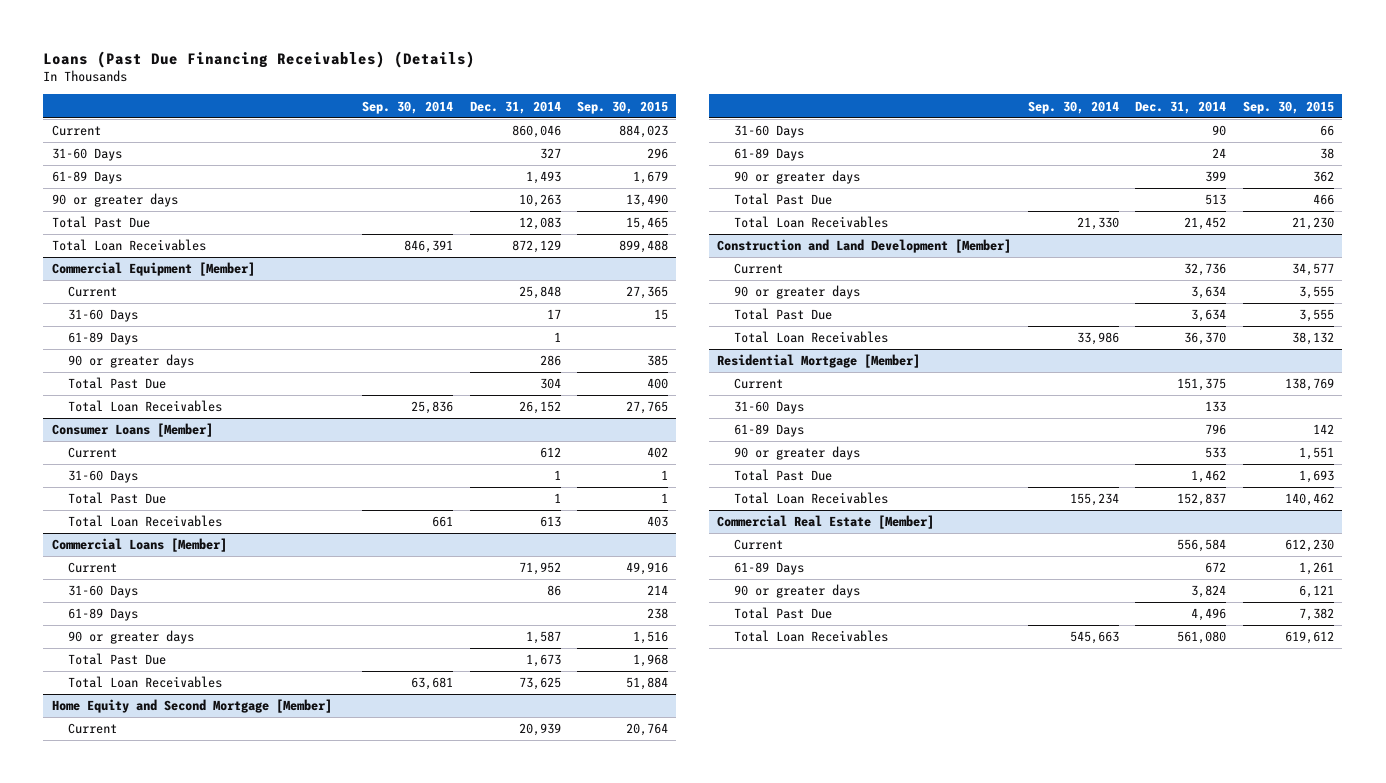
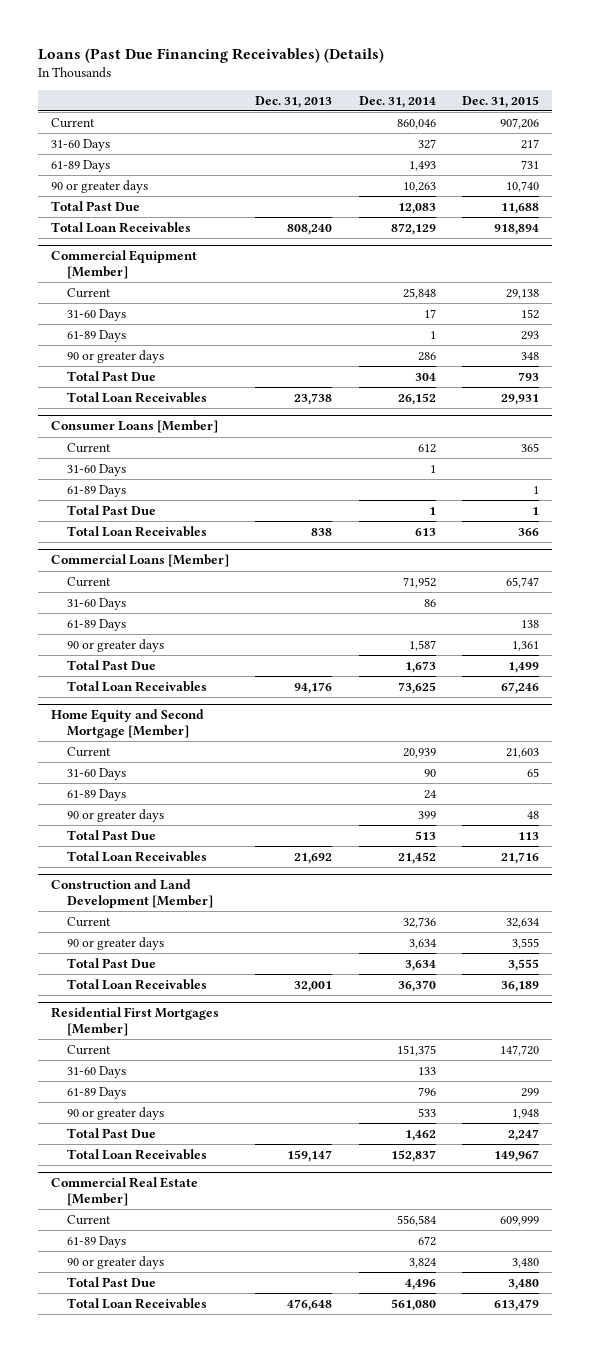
[362,100,454,114] Sep. 30, 2014 -> none
[577,100,669,114] Sep. 30, 2015 -> none
none -> [255,95,333,108] Dec. 31, 2013
none -> [461,95,539,108] Dec. 31, 2015
none -> [66,484,126,497] 61-89 Days
[717,354,921,369] Residential Mortgage [Member] -> [51,1007,220,1036] Residential First Mortgages [Member]

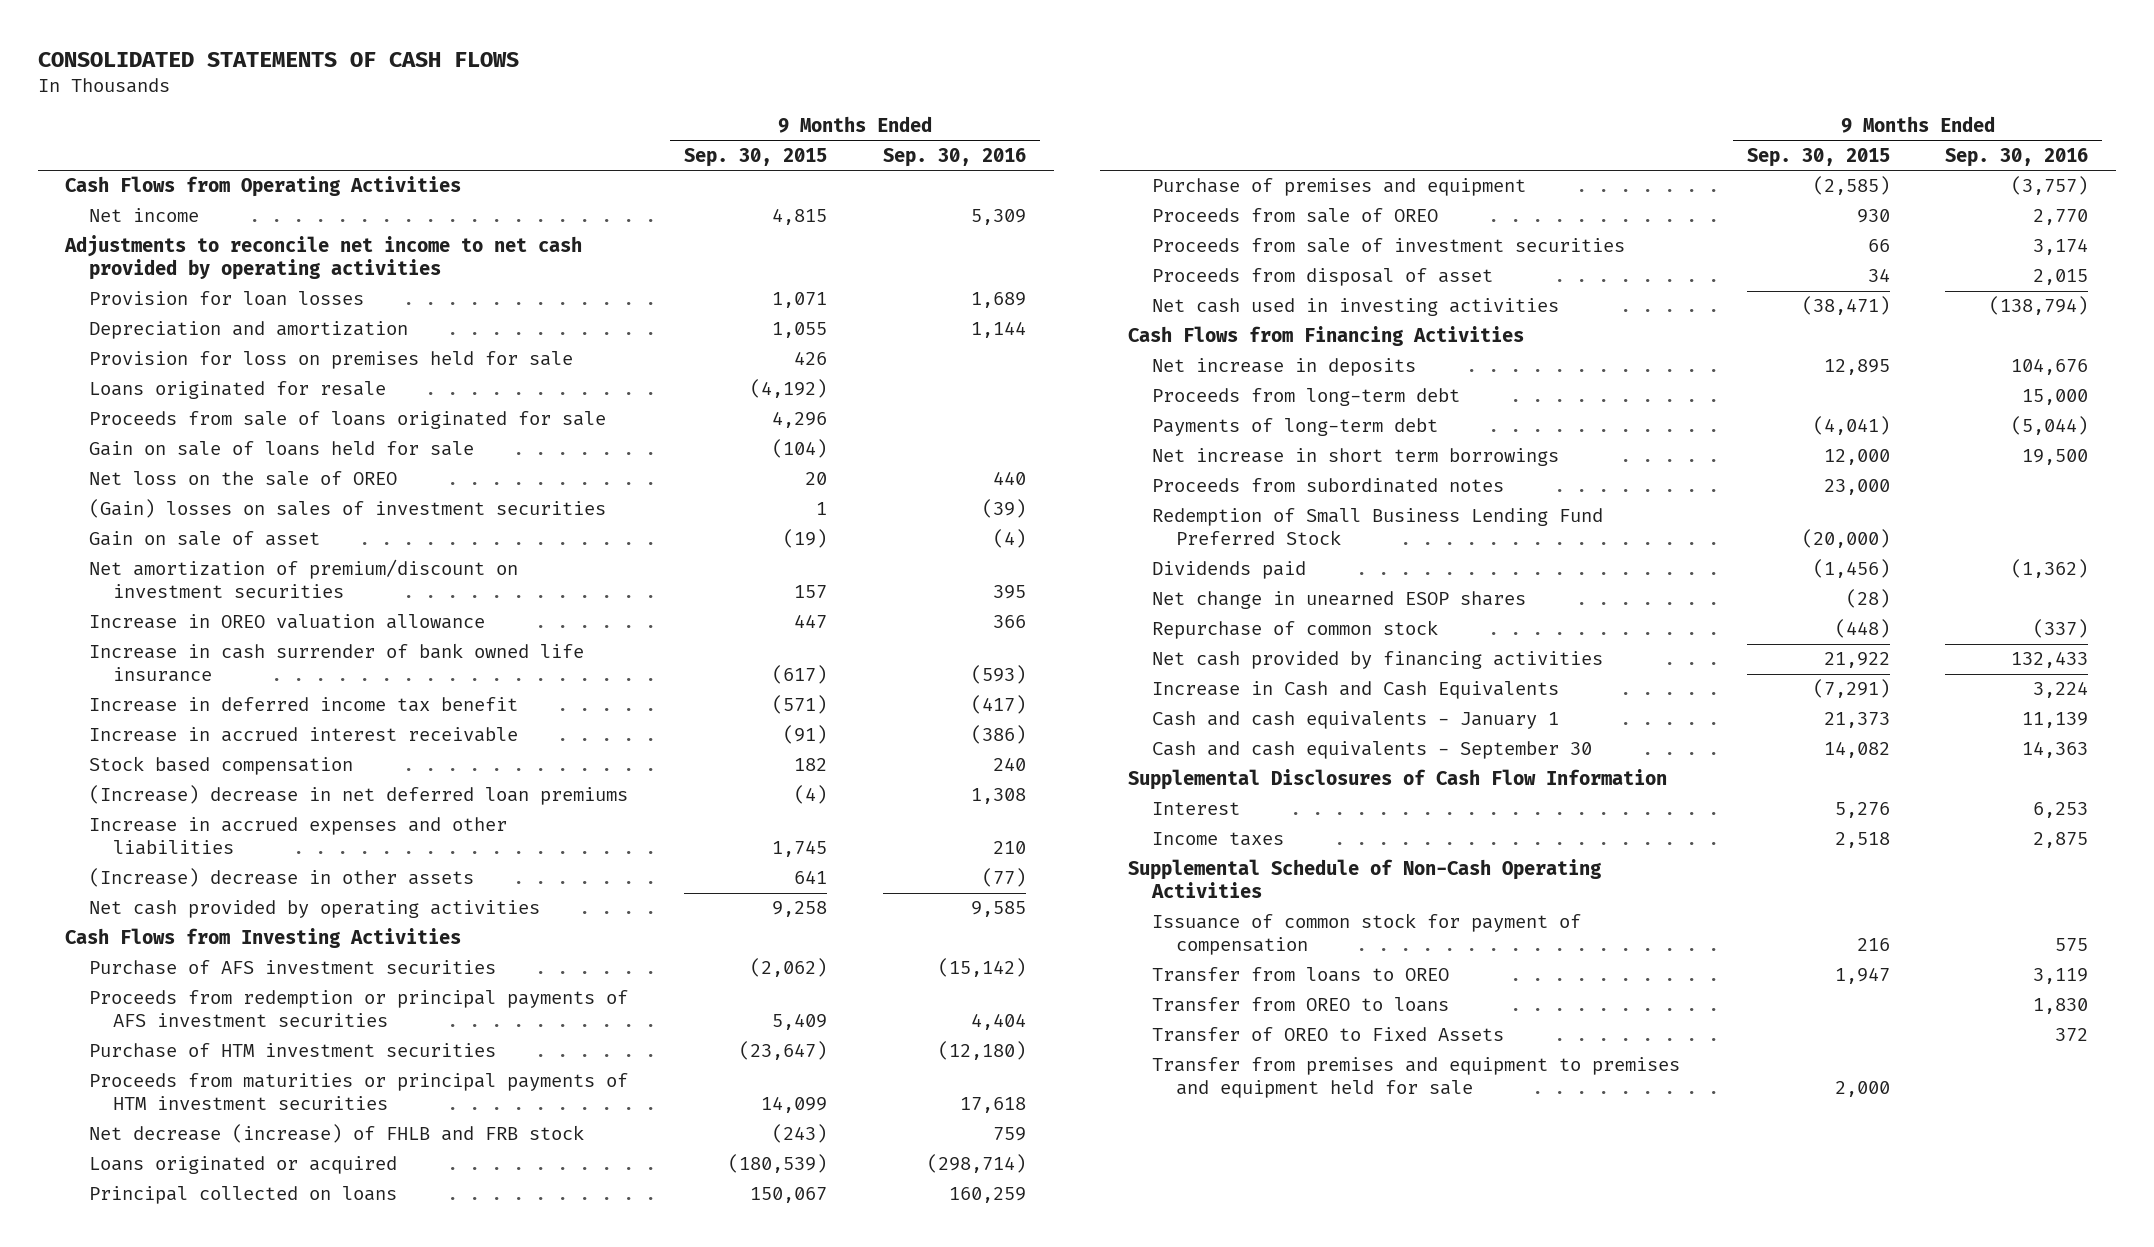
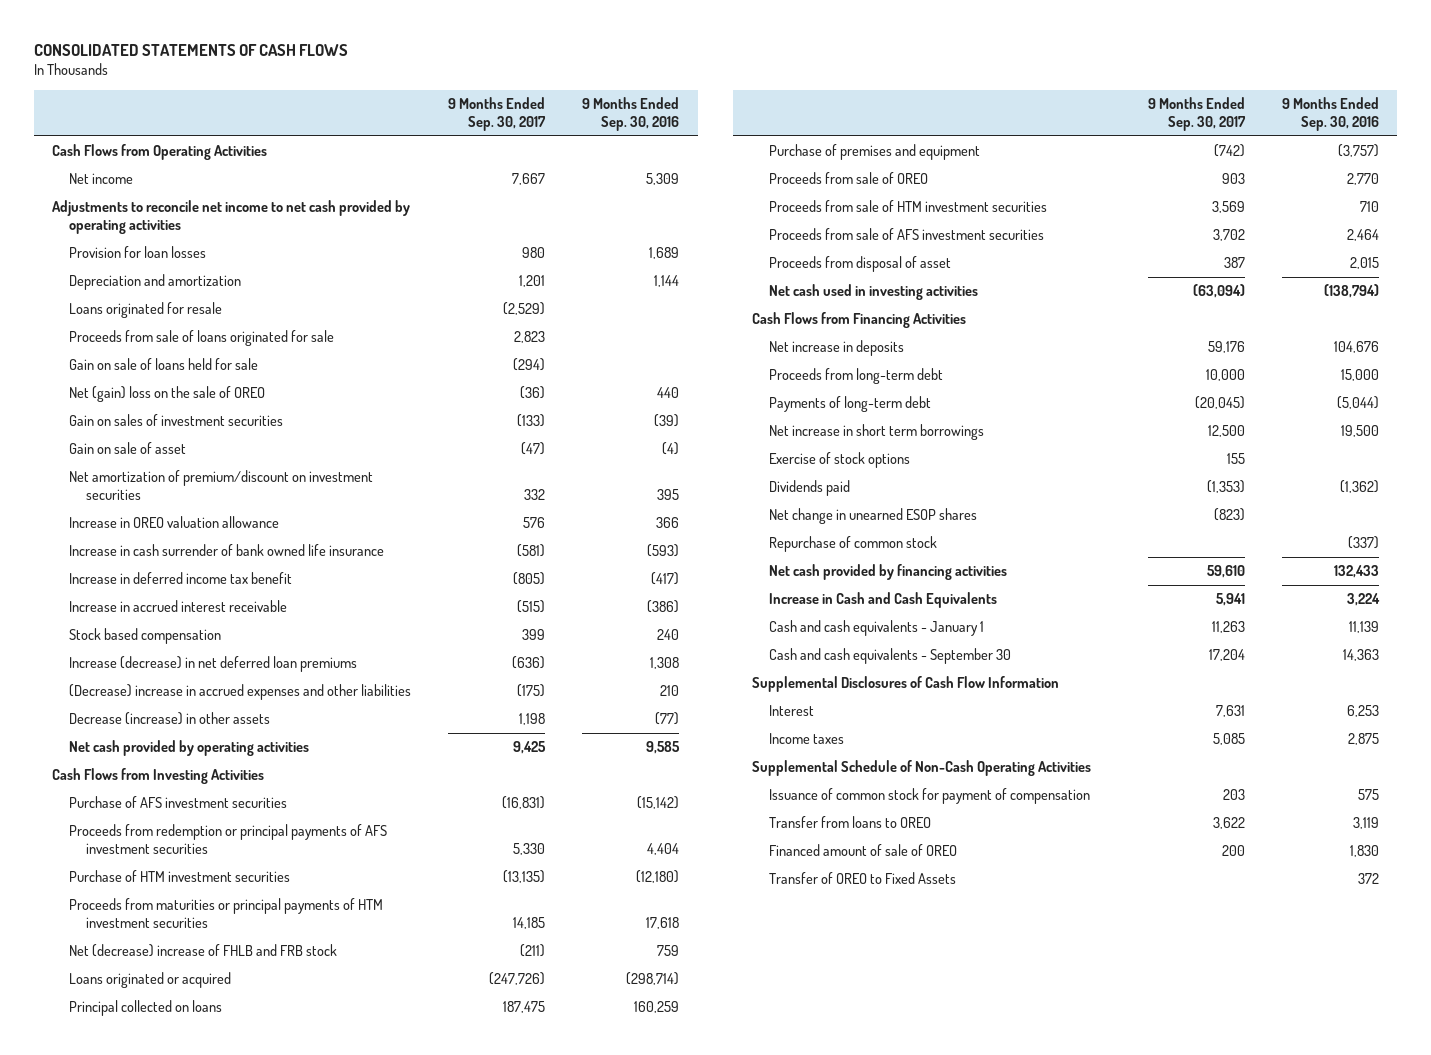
[684,147,828,167] Sep. 30, 2015 -> none
none -> [448,96,547,131] 9 Months Ended Sep. 30, 2017
[89,351,574,370] Provision for loss on premises held for sale -> none
[89,471,398,487] Net loss on the sale of OREO -> [69,386,266,403] Net (gain) loss on the sale of OREO
[89,499,607,519] (Gain) losses on sales of investment securities -> [69,414,284,427] Gain on sales of investment securities
[89,785,629,806] (Increase) decrease in net deferred loan premiums -> [69,656,358,673] Increase (decrease) in net deferred loan premiums
[89,817,508,856] Increase in accrued expenses and other liabilities -> [69,684,412,701] (Decrease) increase in accrued expenses and other liabilities
[89,868,475,888] (Increase) decrease in other assets -> [69,712,271,726] Decrease (increase) in other assets
[89,1124,585,1144] Net decrease (increase) of FHLB and FRB stock -> [69,944,338,958] Net (decrease) increase of FHLB and FRB stock
[1152,238,1626,254] Proceeds from sale of investment securities -> [768,200,1047,213] Proceeds from sale of HTM investment securities
[2033,238,2089,256] 3,174 -> [1359,201,1379,213] 710
none -> [768,228,1044,241] Proceeds from sale of AFS investment securities
[1152,478,1505,494] Proceeds from subordinated notes -> none
[1152,508,1604,546] Redemption of Small Business Lending Fund Preferred Stock -> none
none -> [768,452,910,469] Exercise of stock options
[1152,997,1450,1013] Transfer from OREO to loans -> [768,844,957,857] Financed amount of sale of OREO
[1152,1057,1681,1099] Transfer from premises and equipment to premises and equipment held for sale -> none

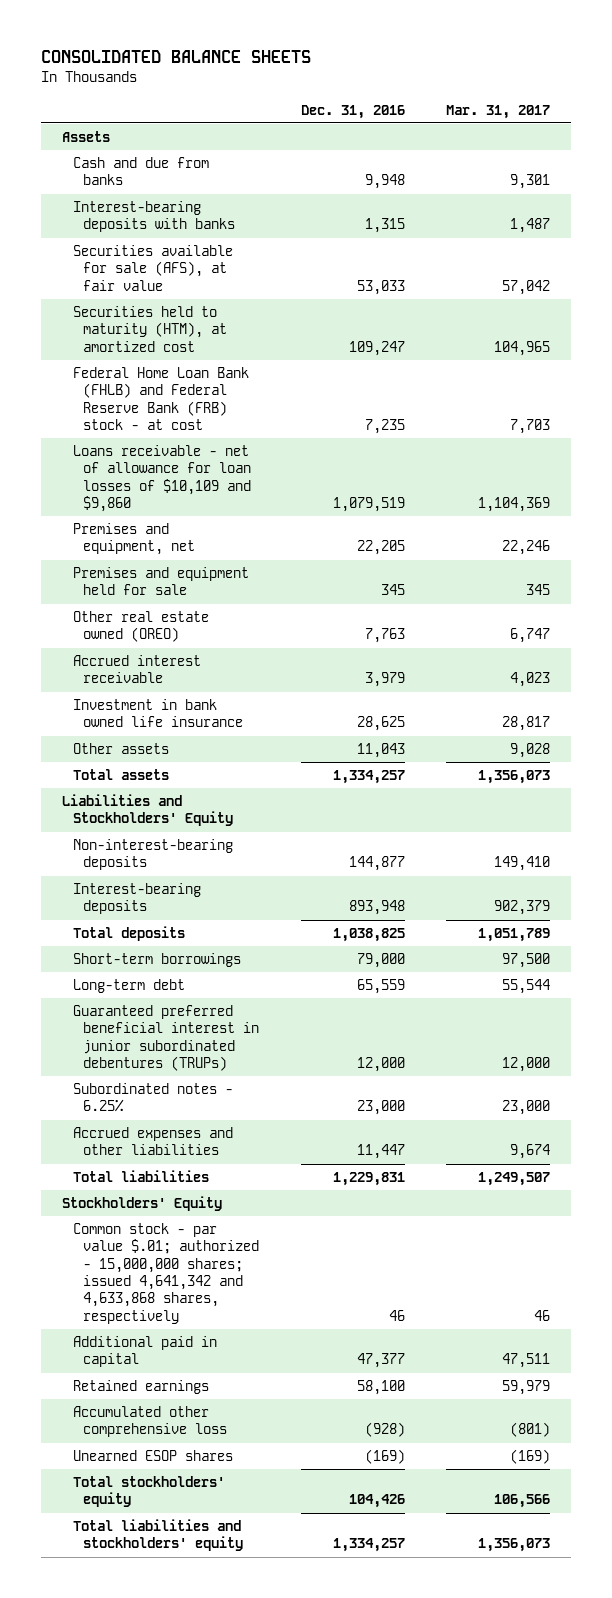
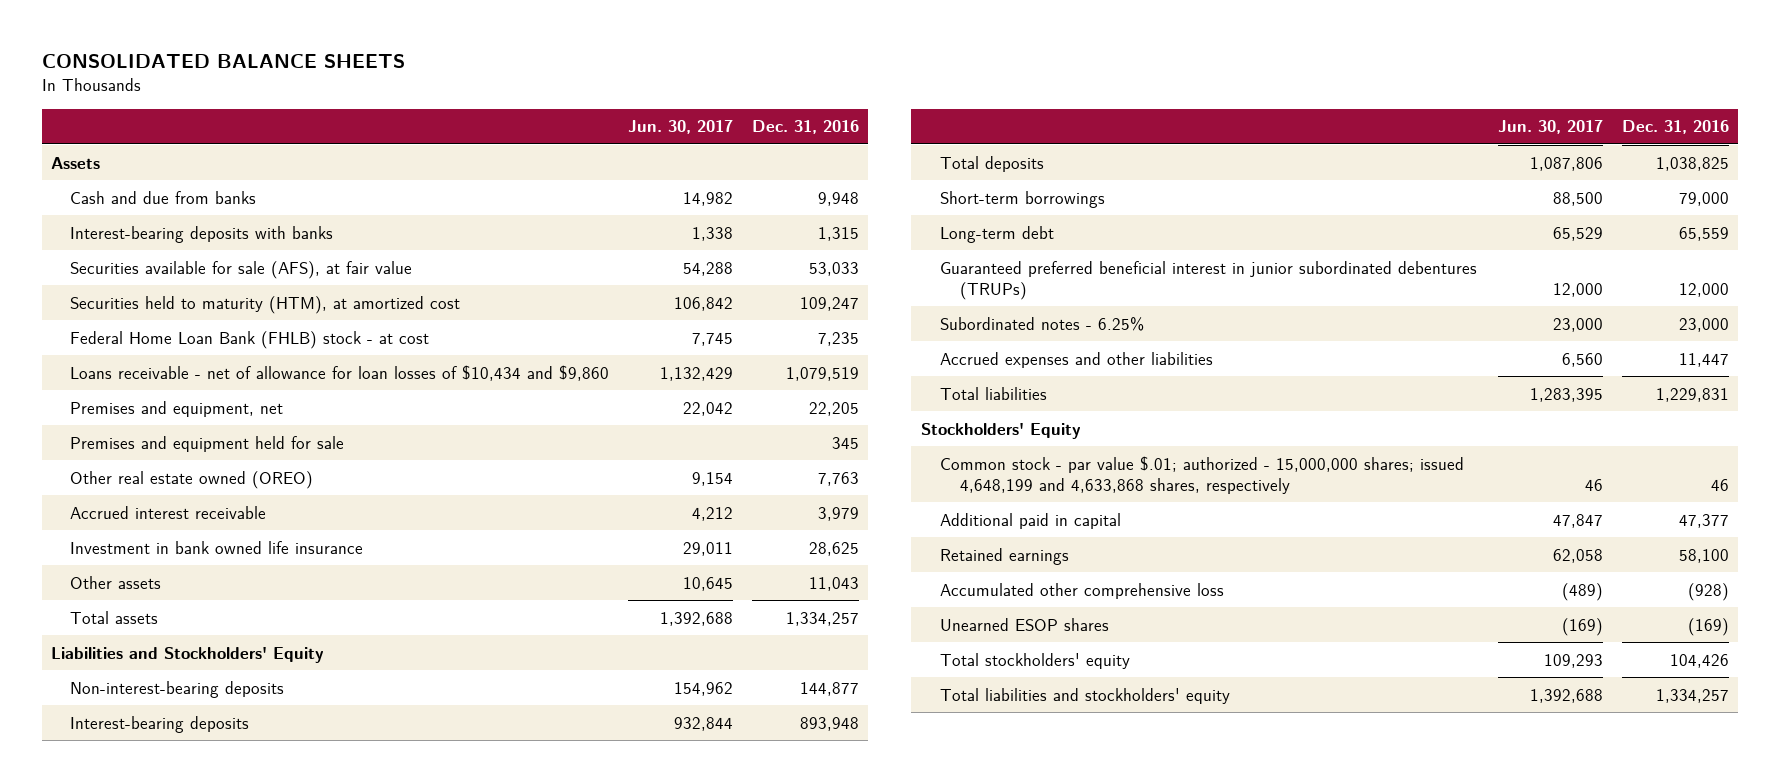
[446,104,551,119] Mar. 31, 2017 -> none
none -> [628,120,734,135] Jun. 30, 2017
[72,367,249,431] Federal Home Loan Bank (FHLB) and Federal Reserve Bank (FRB) stock - at cost -> [70,330,430,349] Federal Home Loan Bank (FHLB) stock - at cost
[72,445,252,513] Loans receivable - net of allowance for loan losses of $10,109 and $9,860 -> [70,364,610,381] Loans receivable - net of allowance for loan losses of $10,434 and $9,860
[72,1223,260,1324] Common stock - par value $.01; authorized - 15,000,000 shares; issued 4,641,342 and 4,633,868 shares, respectively -> [940,455,1465,494] Common stock - par value $.01; authorized - 15,000,000 shares; issued 4,648,199 and 4,633,868 shares, respectively

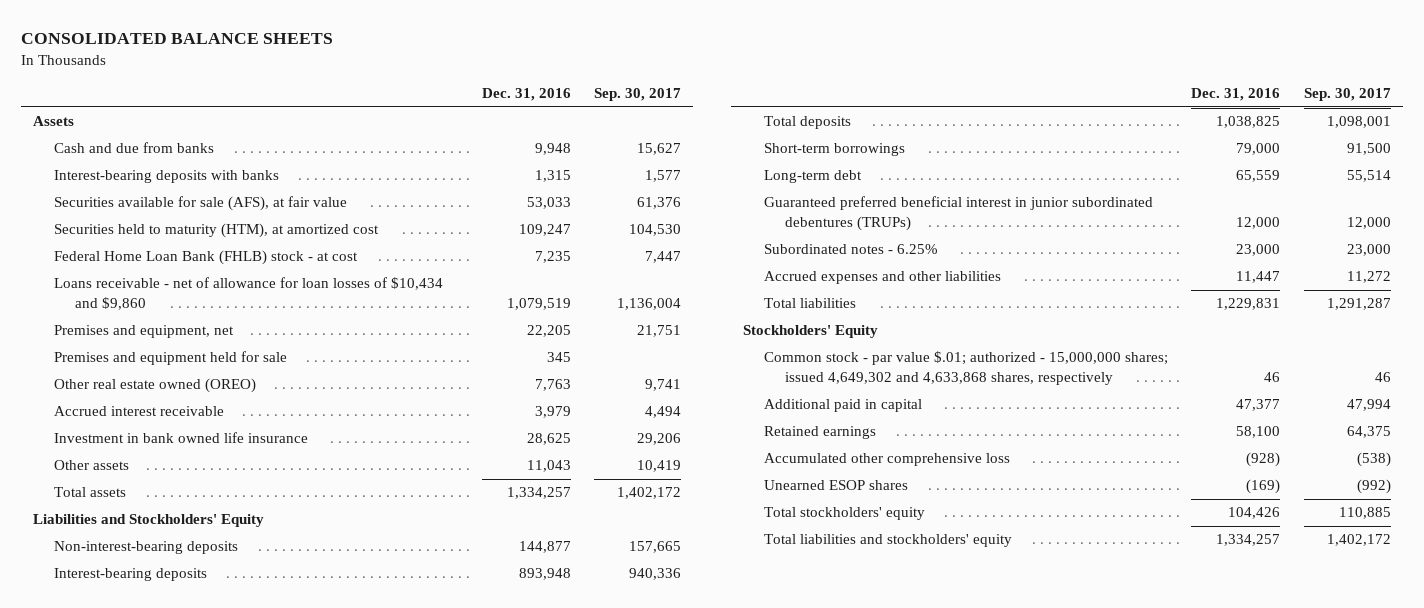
[628,120,734,135] Jun. 30, 2017 -> none
none -> [594,88,682,102] Sep. 30, 2017
[940,455,1465,494] Common stock - par value $.01; authorized - 15,000,000 shares; issued 4,648,199 and 4,633,868 shares, respectively -> [763,351,1168,386] Common stock - par value $.01; authorized - 15,000,000 shares; issued 4,649,302 and 4,633,868 shares, respectively

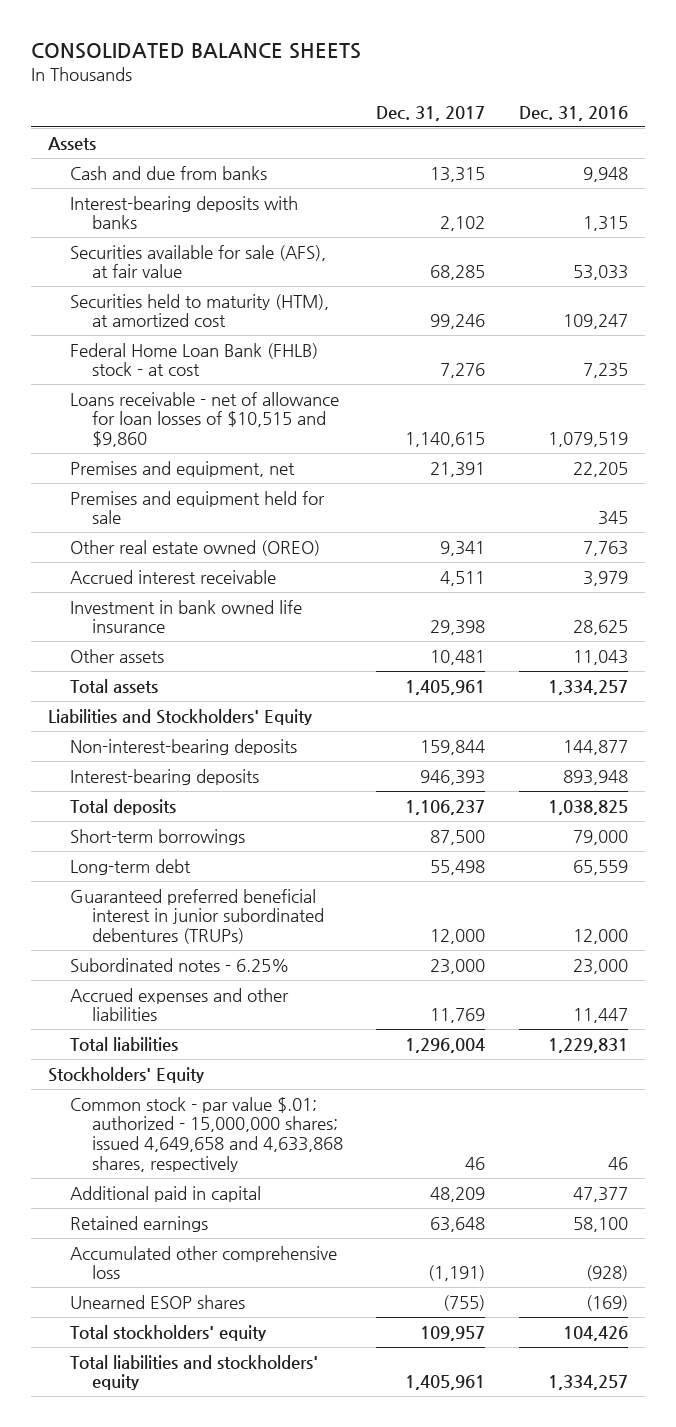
[594,88,682,102] Sep. 30, 2017 -> none
none -> [376,105,486,121] Dec. 31, 2017
[54,277,444,311] Loans receivable - net of allowance for loan losses of $10,434 and $9,860 -> [69,391,339,448] Loans receivable - net of allowance for loan losses of $10,515 and $9,860
[763,351,1168,386] Common stock - par value $.01; authorized - 15,000,000 shares; issued 4,649,302 and 4,633,868 shares, respectively -> [69,1096,343,1172] Common stock - par value $.01; authorized - 15,000,000 shares; issued 4,649,658 and 4,633,868 shares, respectively

